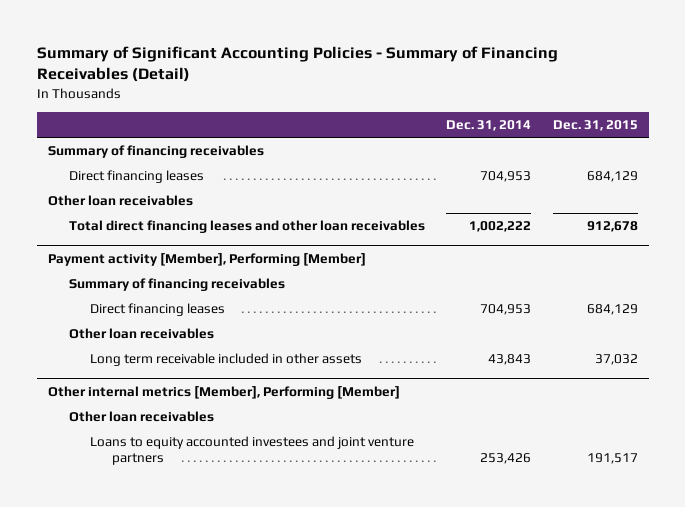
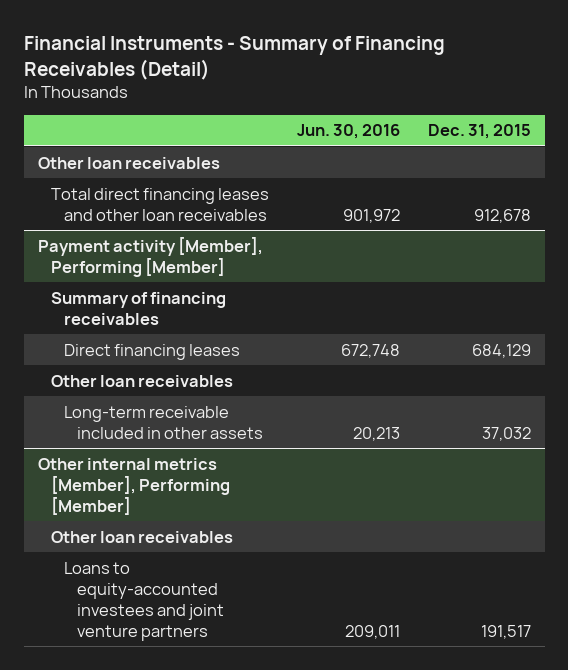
[36,46,558,83] Summary of Significant Accounting Policies - Summary of Financing Receivables (Detail) -> [23,35,445,80] Financial Instruments - Summary of Financing Receivables (Detail)
[446,119,532,131] Dec. 31, 2014 -> none
none -> [296,124,400,140] Jun. 30, 2016
[47,145,264,159] Summary of financing receivables -> none
[68,170,204,184] Direct financing leases -> none
[90,353,363,367] Long term receivable included in other assets -> [63,405,264,439] Long-term receivable included in other assets
[90,436,415,466] Loans to equity accounted investees and joint venture partners -> [63,561,225,641] Loans to equity-accounted investees and joint venture partners

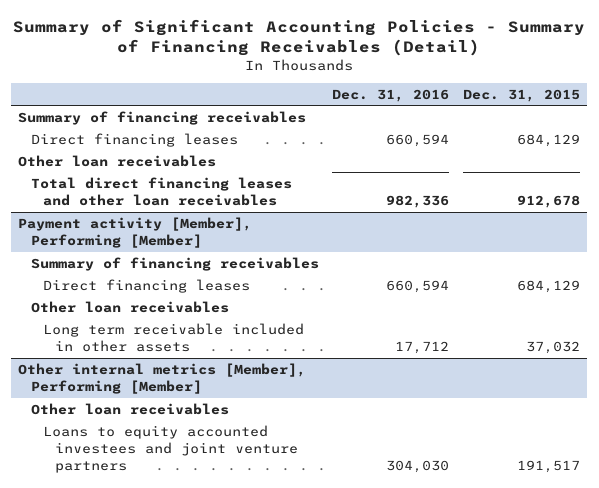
[23,35,445,80] Financial Instruments - Summary of Financing Receivables (Detail) -> [13,18,586,57] Summary of Significant Accounting Policies - Summary of Financing Receivables (Detail)
[296,124,400,140] Jun. 30, 2016 -> none
none -> [332,88,450,102] Dec. 31, 2016
none -> [18,110,307,125] Summary of financing receivables
none -> [30,132,238,147] Direct financing leases
[63,405,264,439] Long-term receivable included in other assets -> [42,322,304,352] Long term receivable included in other assets
[63,561,225,641] Loans to equity-accounted investees and joint venture partners -> [42,424,299,473] Loans to equity accounted investees and joint venture partners

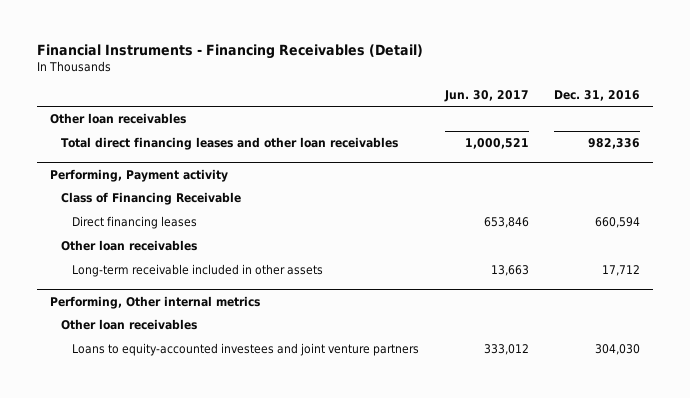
[13,18,586,57] Summary of Significant Accounting Policies - Summary of Financing Receivables (Detail) -> [36,44,423,60] Financial Instruments - Financing Receivables (Detail)
[463,88,581,102] Dec. 31, 2015 -> none
none -> [443,89,529,102] Jun. 30, 2017
[18,110,307,125] Summary of financing receivables -> none
[30,132,238,147] Direct financing leases -> none
[18,216,253,248] Payment activity [Member], Performing [Member] -> [49,168,228,182] Performing, Payment activity
[30,256,319,271] Summary of financing receivables -> [60,192,241,206] Class of Financing Receivable
[42,322,304,352] Long term receivable included in other assets -> [71,264,323,278] Long-term receivable included in other assets
[18,362,307,394] Other internal metrics [Member], Performing [Member] -> [49,295,260,309] Performing, Other internal metrics
[42,424,299,473] Loans to equity accounted investees and joint venture partners -> [71,343,419,357] Loans to equity-accounted investees and joint venture partners

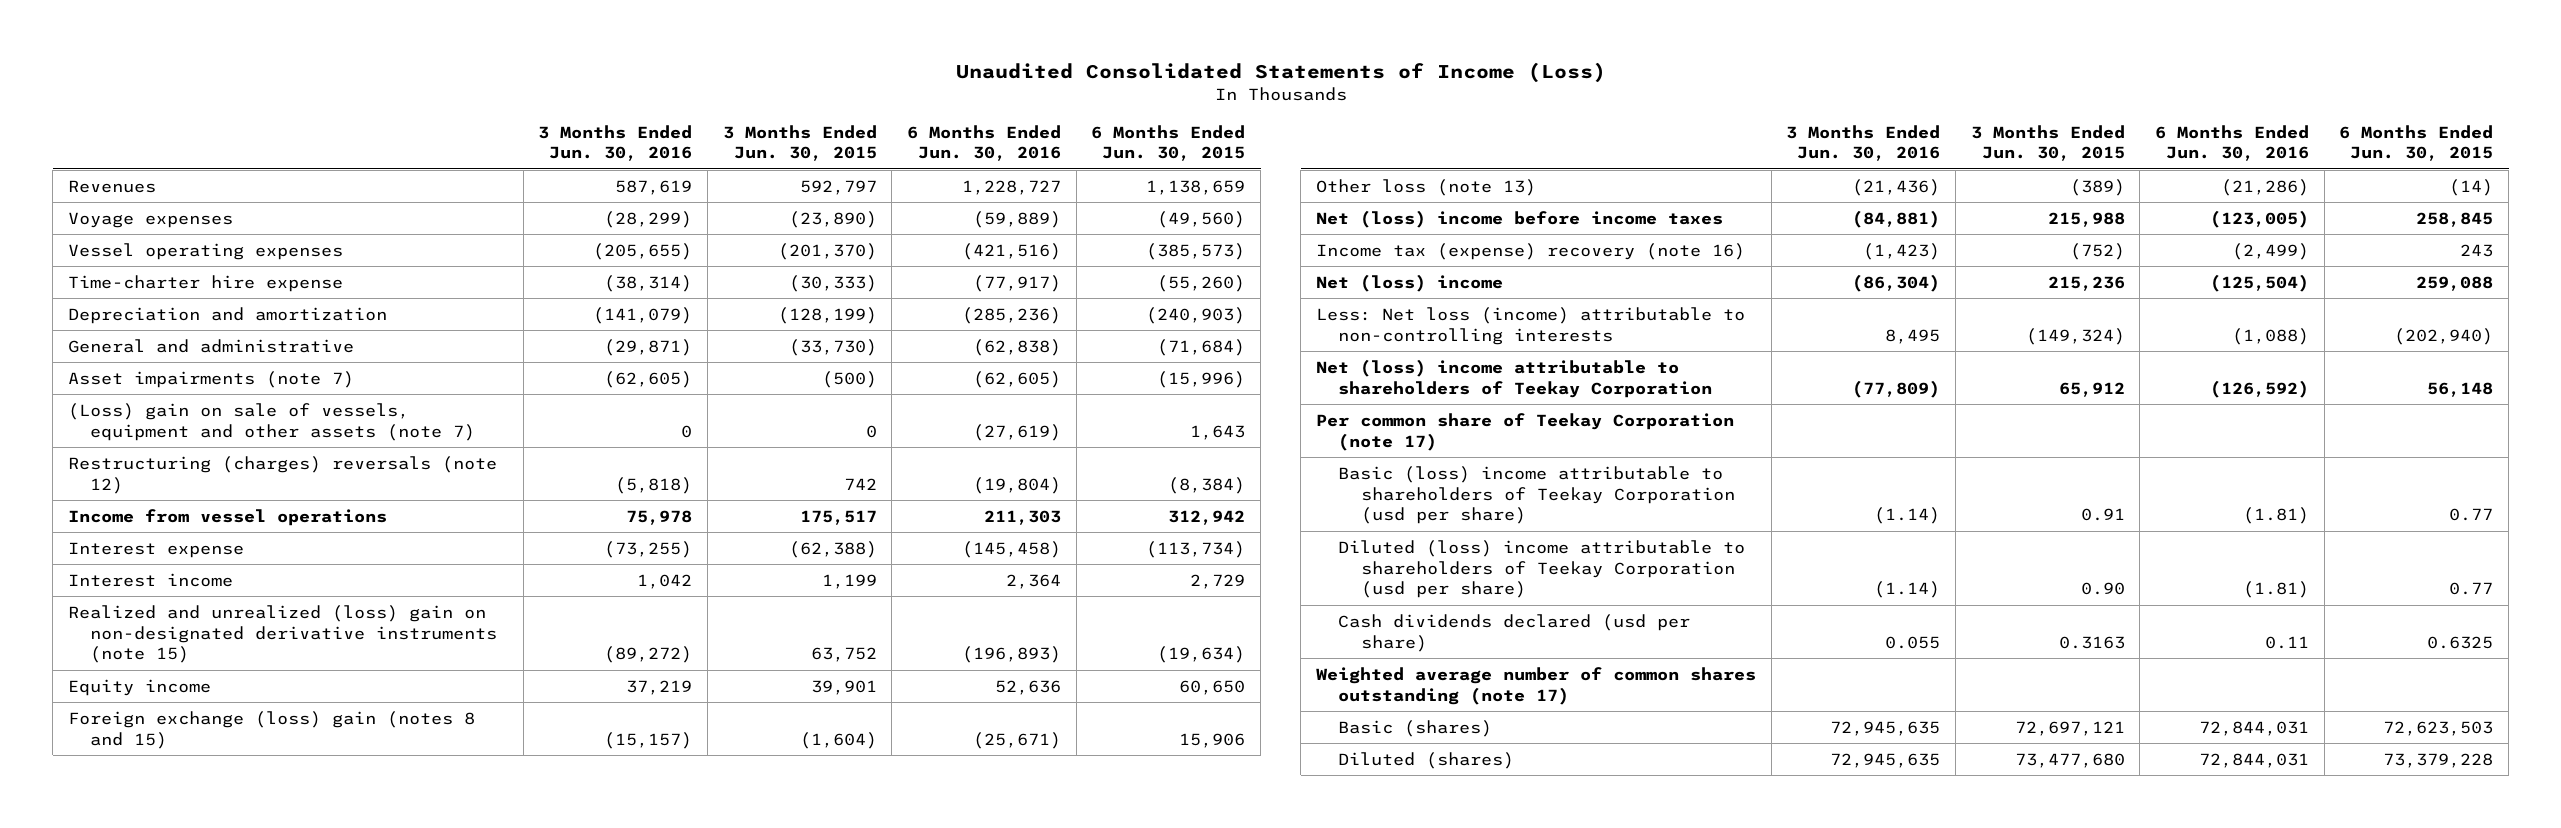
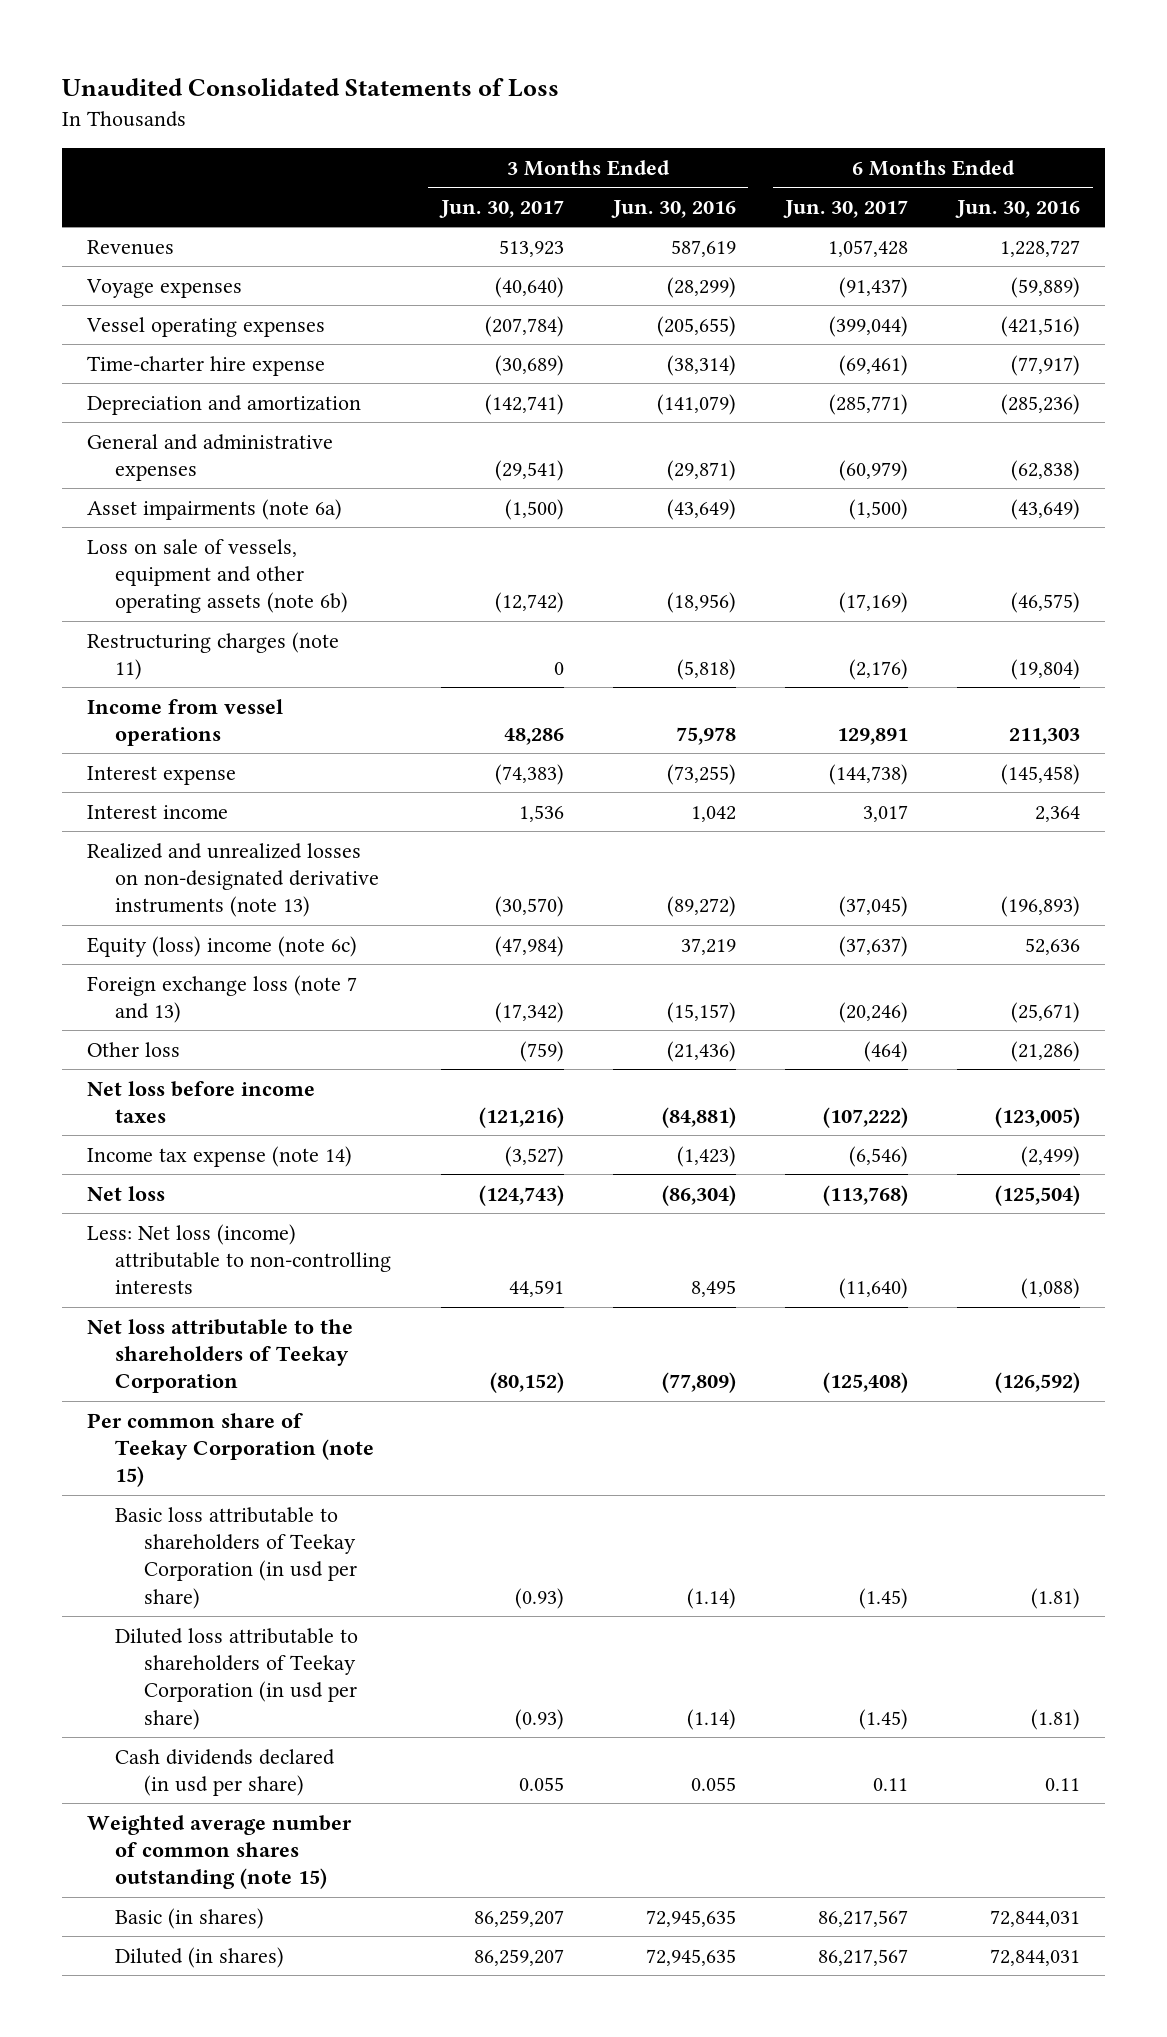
[955,61,1606,83] Unaudited Consolidated Statements of Income (Loss) -> [62,78,560,98] Unaudited Consolidated Statements of Loss
[722,124,877,162] 3 Months Ended Jun. 30, 2015 -> none
[1091,124,1246,162] 6 Months Ended Jun. 30, 2015 -> none
none -> [438,199,564,218] Jun. 30, 2017
none -> [783,199,909,218] Jun. 30, 2017
[67,338,354,353] General and administrative -> [86,433,333,481] General and administrative expenses
[67,370,354,388] Asset impairments (note 7) -> [86,498,342,520] Asset impairments (note 6a)
[604,370,693,388] (62,605) -> [666,498,736,520] (43,649)
[973,370,1062,388] (62,605) -> [1011,498,1081,520] (43,649)
[67,402,476,441] (Loss) gain on sale of vessels, equipment and other assets (note 7) -> [86,538,349,614] Loss on sale of vessels, equipment and other operating assets (note 6b)
[681,424,693,438] 0 -> [666,592,736,614] (18,956)
[973,423,1062,441] (27,619) -> [1011,592,1081,614] (46,575)
[67,455,497,494] Restructuring (charges) reversals (note 12) -> [86,631,339,680] Restructuring charges (note 11)
[67,604,498,664] Realized and unrealized (loss) gain on non-designated derivative instruments (note 15) -> [86,842,380,918] Realized and unrealized losses on non-designated derivative instruments (note 13)
[67,678,211,696] Equity income -> [86,935,357,957] Equity (loss) income (note 6c)
[67,710,475,749] Foreign exchange (loss) gain (notes 8 and 15) -> [86,974,357,1023] Foreign exchange loss (note 7 and 13)
[1316,178,1537,196] Other loss (note 13) -> [86,1041,180,1057] Other loss
[1316,209,1724,228] Net (loss) income before income taxes -> [86,1080,315,1123] Net loss before income taxes
[1316,242,1746,260] Income tax (expense) recovery (note 16) -> [86,1145,352,1167] Income tax expense (note 14)
[1316,273,1504,292] Net (loss) income -> [86,1185,165,1201] Net loss
[1316,358,1713,398] Net (loss) income attributable to shareholders of Teekay Corporation -> [86,1318,353,1394] Net loss attributable to the shareholders of Teekay Corporation
[1316,412,1735,451] Per common share of Teekay Corporation (note 17) -> [86,1412,375,1488] Per common share of Teekay Corporation (note 15)
[1338,465,1735,525] Basic (loss) income attributable to shareholders of Teekay Corporation (usd per share) -> [115,1506,358,1609] Basic loss attributable to shareholders of Teekay Corporation (in usd per share)
[1338,539,1746,599] Diluted (loss) income attributable to shareholders of Teekay Corporation (usd per share) -> [115,1627,359,1730] Diluted loss attributable to shareholders of Teekay Corporation (in usd per share)
[1338,613,1691,652] Cash dividends declared (usd per share) -> [115,1748,336,1796] Cash dividends declared (in usd per share)
[1316,666,1757,705] Weighted average number of common shares outstanding (note 17) -> [86,1814,352,1890] Weighted average number of common shares outstanding (note 15)
[1338,719,1493,737] Basic (shares) -> [115,1907,265,1929] Basic (in shares)
[1338,751,1515,769] Diluted (shares) -> [115,1946,285,1968] Diluted (in shares)

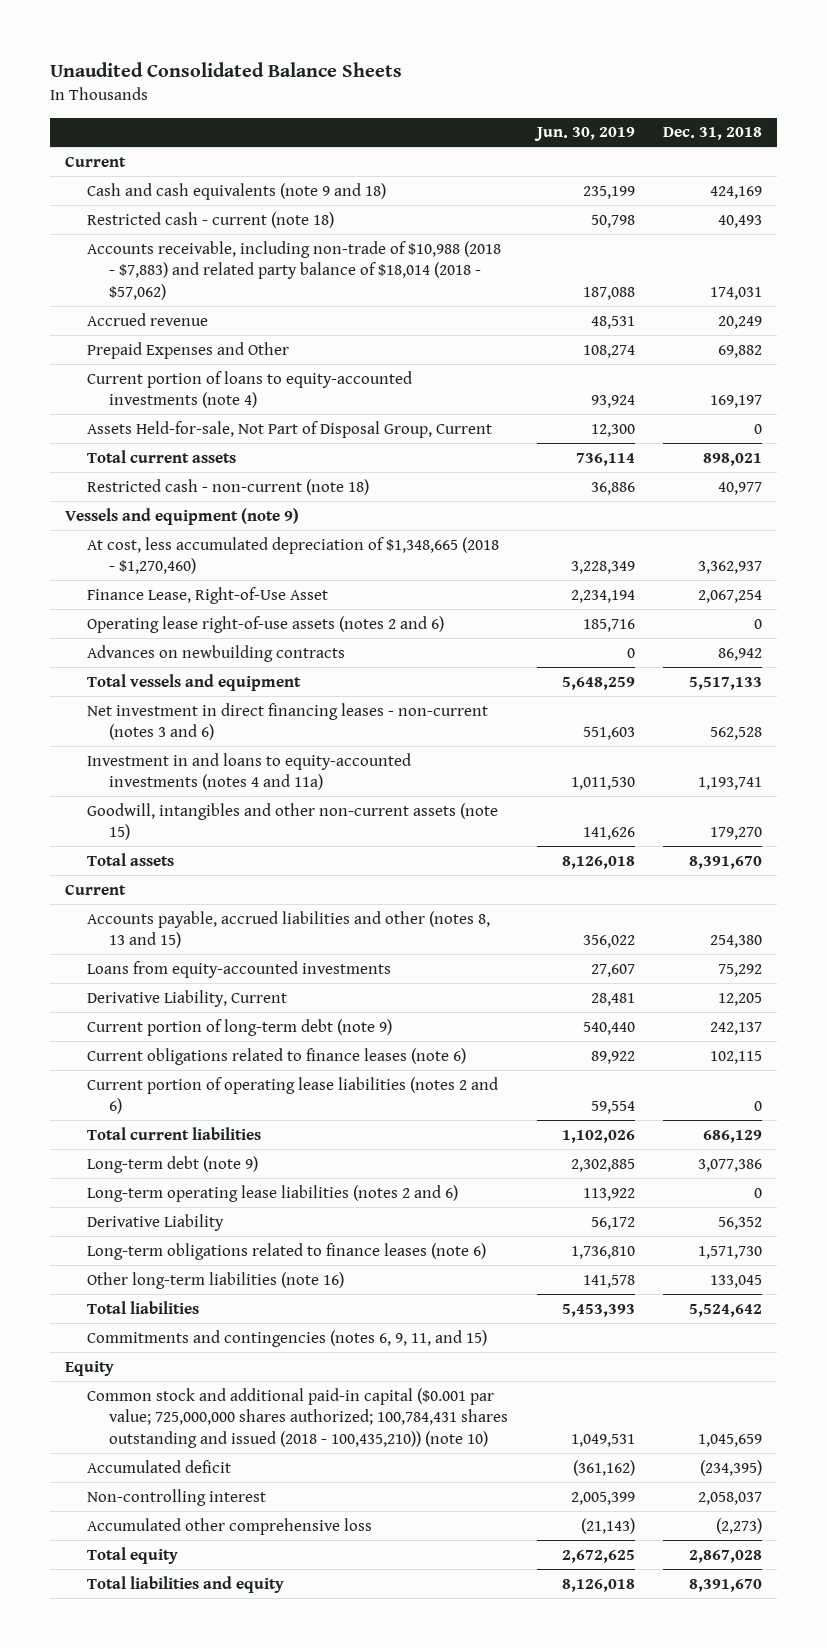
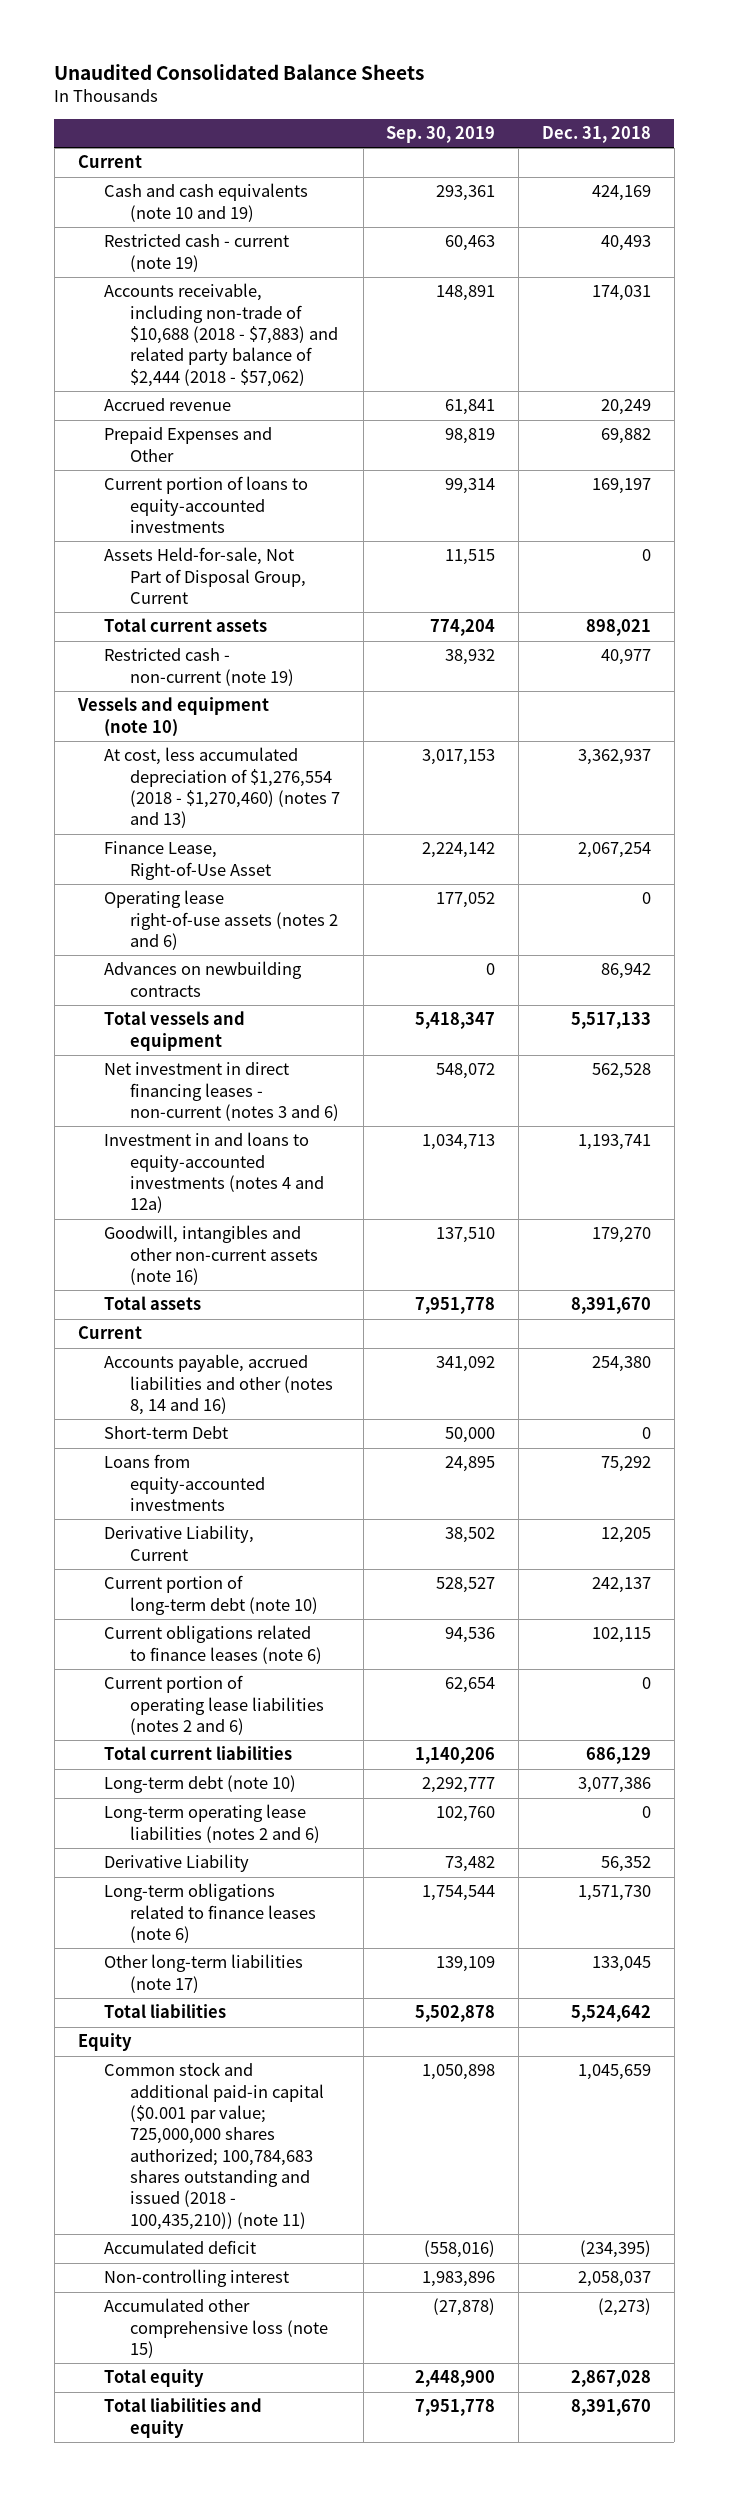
[533,127,635,142] Jun. 30, 2019 -> none
none -> [386,126,496,144] Sep. 30, 2019
[86,182,386,200] Cash and cash equivalents (note 9 and 18) -> [103,183,308,222] Cash and cash equivalents (note 10 and 19)
[86,211,334,228] Restricted cash - current (note 18) -> [103,234,289,272] Restricted cash - current (note 19)
[86,240,501,300] Accounts receivable, including non-trade of $10,988 (2018 - $7,883) and related party balance of $18,014 (2018 - $57,062) -> [103,283,338,387] Accounts receivable, including non-trade of $10,688 (2018 - $7,883) and related party balance of $2,444 (2018 - $57,062)
[86,370,412,409] Current portion of loans to equity-accounted investments (note 4) -> [103,476,308,534] Current portion of loans to equity-accounted investments
[86,478,369,495] Restricted cash - non-current (note 18) -> [103,648,294,686] Restricted cash - non-current (note 19)
[64,507,299,525] Vessels and equipment (note 9) -> [76,697,269,737] Vessels and equipment (note 10)
[86,536,499,575] At cost, less accumulated depreciation of $1,348,665 (2018 - $1,270,460) -> [103,747,340,829] At cost, less accumulated depreciation of $1,276,554 (2018 - $1,270,460) (notes 7 and 13)
[86,752,411,791] Investment in and loans to equity-accounted investments (notes 4 and 11a) -> [103,1132,324,1214] Investment in and loans to equity-accounted investments (notes 4 and 12a)
[86,802,498,841] Goodwill, intangibles and other non-current assets (note 15) -> [103,1225,318,1286] Goodwill, intangibles and other non-current assets (note 16)
[86,910,490,949] Accounts payable, accrued liabilities and other (notes 8, 13 and 15) -> [103,1354,333,1416] Accounts payable, accrued liabilities and other (notes 8, 14 and 16)
none -> [103,1426,228,1440] Short-term Debt
[86,1018,392,1036] Current portion of long-term debt (note 9) -> [103,1575,318,1615] Current portion of long-term debt (note 10)
[86,1155,258,1173] Long-term debt (note 9) -> [103,1775,296,1794] Long-term debt (note 10)
[86,1271,344,1289] Other long-term liabilities (note 16) -> [103,1954,303,1993] Other long-term liabilities (note 17)
[86,1329,487,1347] Commitments and contingencies (notes 6, 9, 11, and 15) -> none
[86,1387,508,1448] Common stock and additional paid-in capital ($0.001 par value; 725,000,000 shares authorized; 100,784,431 shares outstanding and issued (2018 - 100,435,210)) (note 10) -> [103,2062,324,2230] Common stock and additional paid-in capital ($0.001 par value; 725,000,000 shares authorized; 100,784,683 shares outstanding and issued (2018 - 100,435,210)) (note 11)
[86,1517,372,1535] Accumulated other comprehensive loss -> [103,2298,328,2359] Accumulated other comprehensive loss (note 15)

